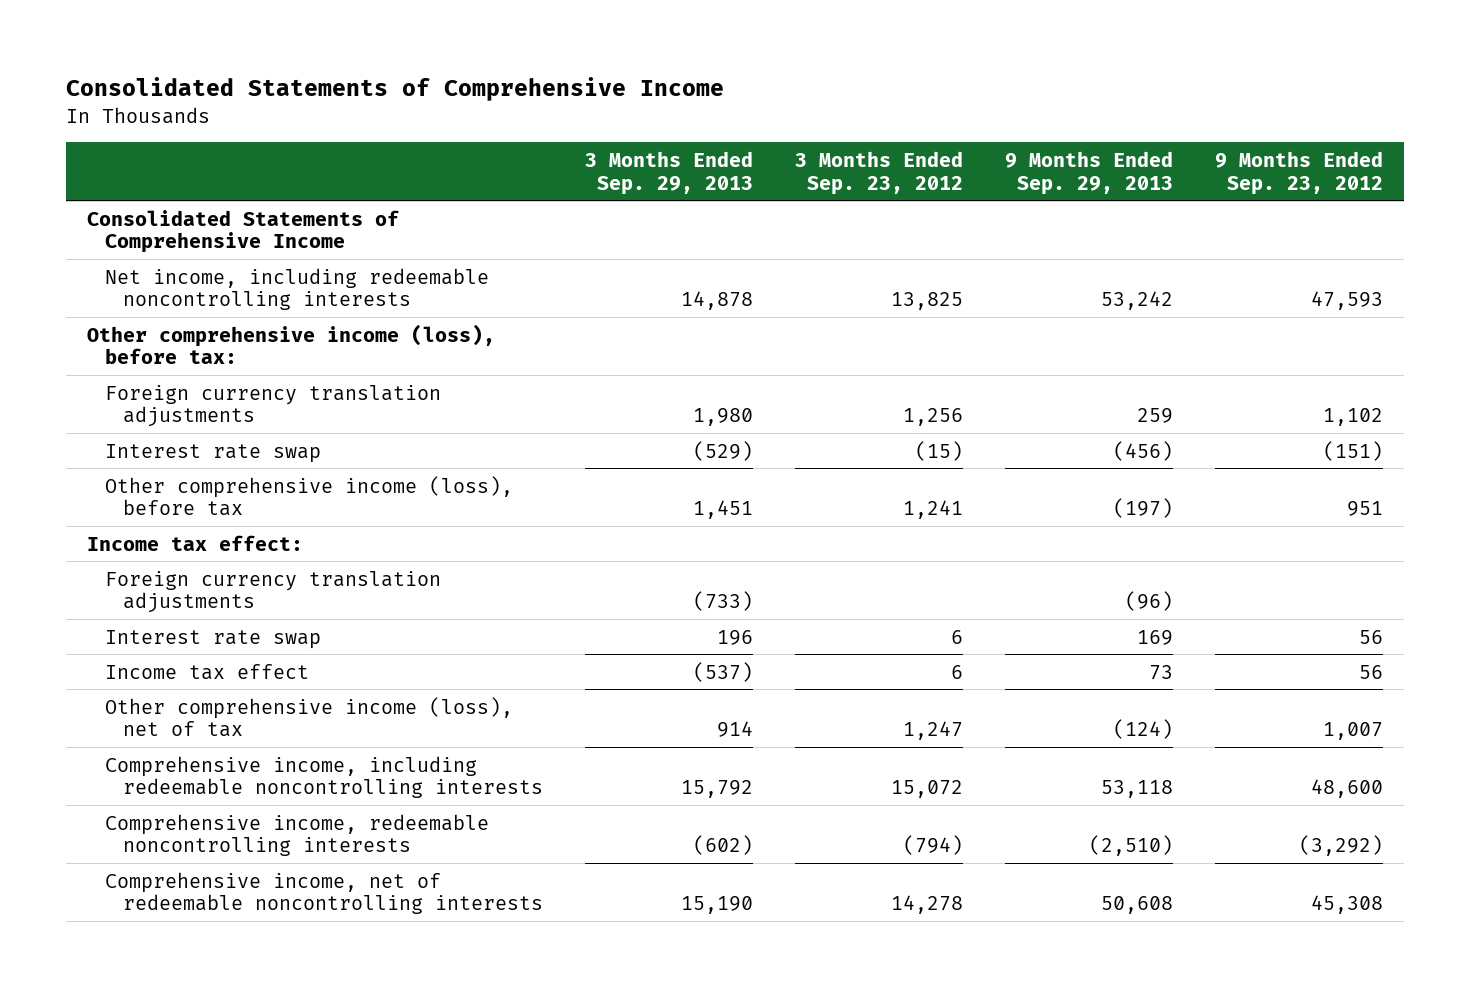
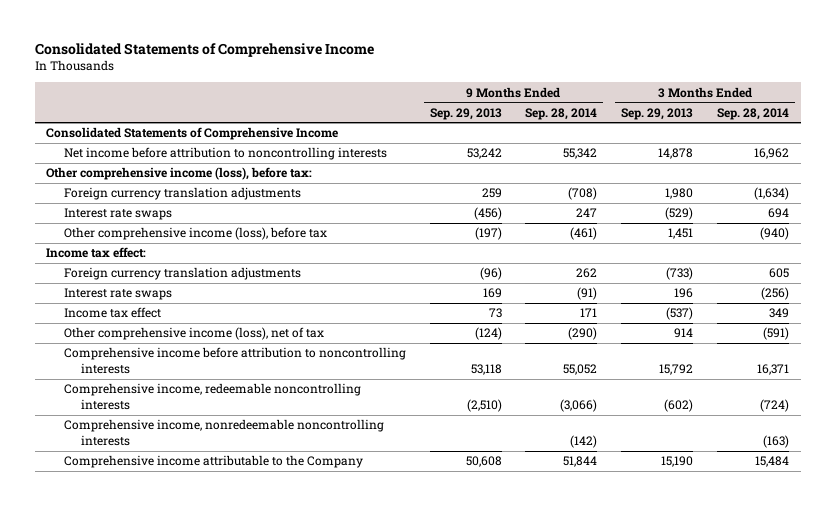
[794,150,963,195] 3 Months Ended Sep. 23, 2012 -> none
[1214,150,1383,195] 9 Months Ended Sep. 23, 2012 -> none
none -> [525,107,598,120] Sep. 28, 2014
none -> [717,107,790,120] Sep. 28, 2014
[104,267,489,311] Net income, including redeemable noncontrolling interests -> [63,147,387,161] Net income before attribution to noncontrolling interests
[104,443,321,463] Interest rate swap -> [63,208,172,221] Interest rate swaps
[104,629,321,649] Interest rate swap -> [63,288,172,301] Interest rate swaps
[104,755,543,799] Comprehensive income, including redeemable noncontrolling interests -> [63,347,406,375] Comprehensive income before attribution to noncontrolling interests
none -> [63,419,384,447] Comprehensive income, nonredeemable noncontrolling interests
[104,871,543,915] Comprehensive income, net of redeemable noncontrolling interests -> [63,455,363,469] Comprehensive income attributable to the Company

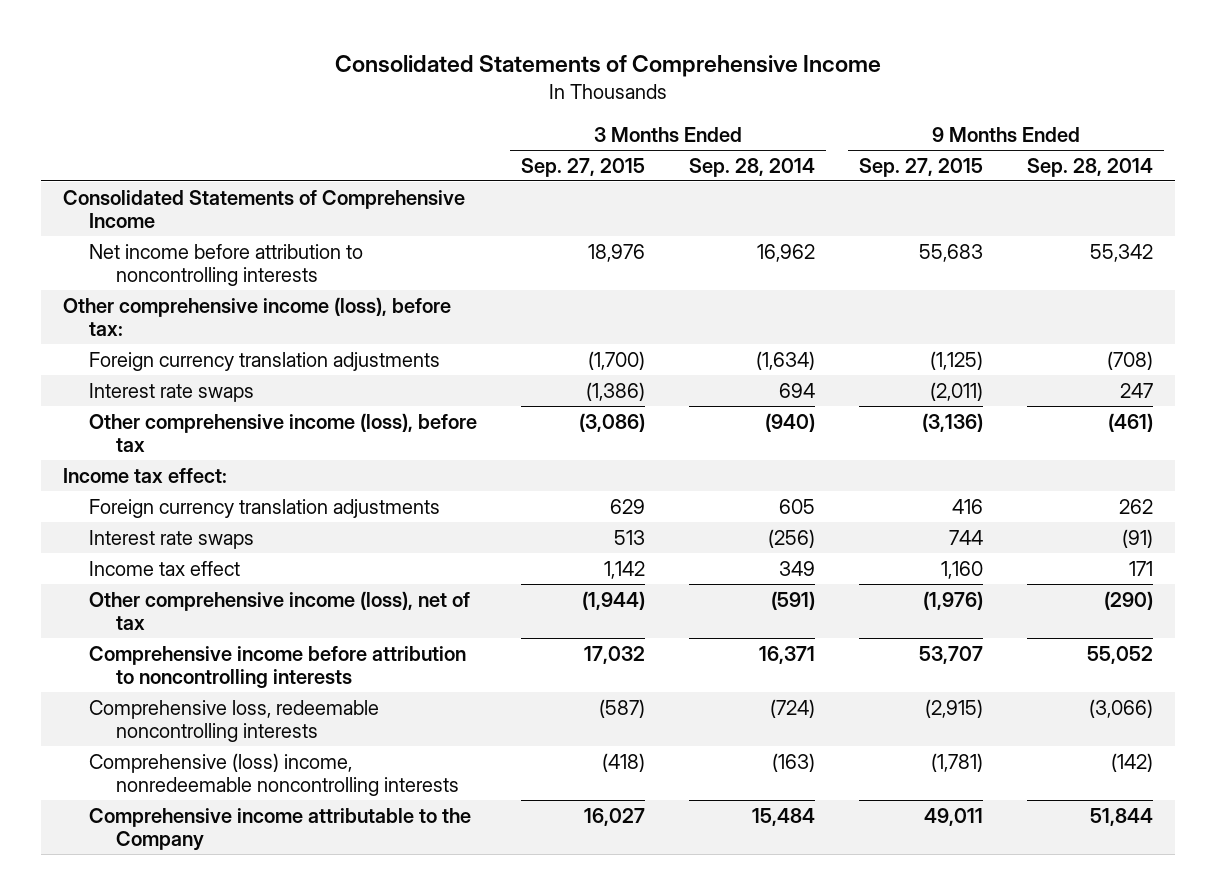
[429,107,502,120] Sep. 29, 2013 -> none
[621,107,694,120] Sep. 29, 2013 -> none
none -> [521,157,646,177] Sep. 27, 2015
none -> [859,157,984,177] Sep. 27, 2015
[63,383,361,411] Comprehensive income, redeemable noncontrolling interests -> [89,699,380,743] Comprehensive loss, redeemable noncontrolling interests
[63,419,384,447] Comprehensive income, nonredeemable noncontrolling interests -> [89,752,459,797] Comprehensive (loss) income, nonredeemable noncontrolling interests

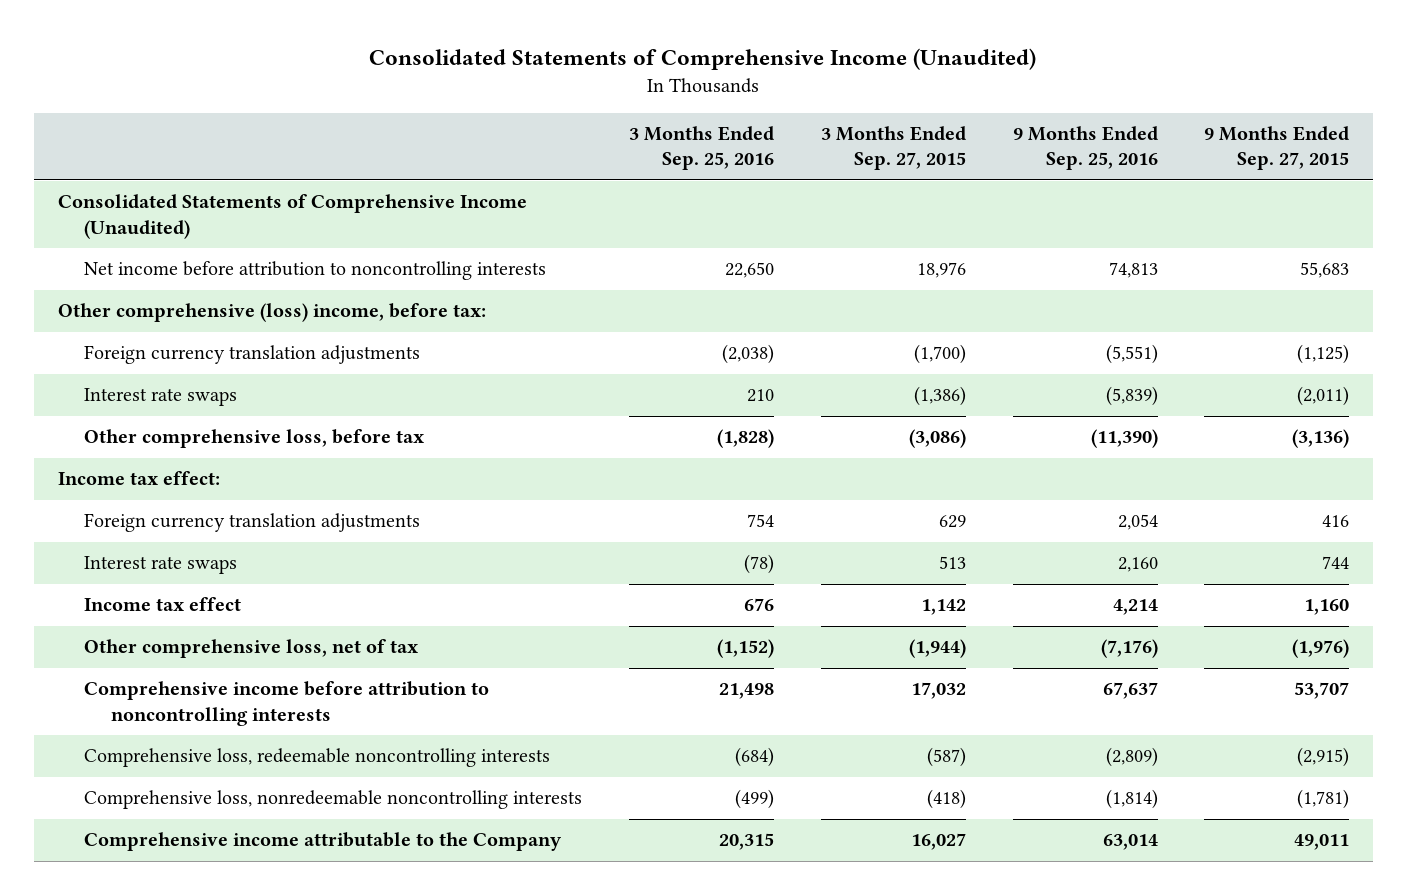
[335,55,882,78] Consolidated Statements of Comprehensive Income -> [369,48,1037,71] Consolidated Statements of Comprehensive Income (Unaudited)
[689,157,816,177] Sep. 28, 2014 -> none
[1026,157,1153,177] Sep. 28, 2014 -> none
none -> [629,125,775,171] 3 Months Ended Sep. 25, 2016
none -> [1012,125,1158,171] 9 Months Ended Sep. 25, 2016
[63,189,466,229] Consolidated Statements of Comprehensive Income -> [57,194,527,239] Consolidated Statements of Comprehensive Income (Unaudited)
[63,296,452,337] Other comprehensive income (loss), before tax: -> [57,303,486,323] Other comprehensive (loss) income, before tax:
[89,412,478,453] Other comprehensive income (loss), before tax -> [84,429,426,449] Other comprehensive loss, before tax
[89,590,471,631] Other comprehensive income (loss), net of tax -> [84,639,420,659] Other comprehensive loss, net of tax
[89,752,459,797] Comprehensive (loss) income, nonredeemable noncontrolling interests -> [84,790,583,810] Comprehensive loss, nonredeemable noncontrolling interests

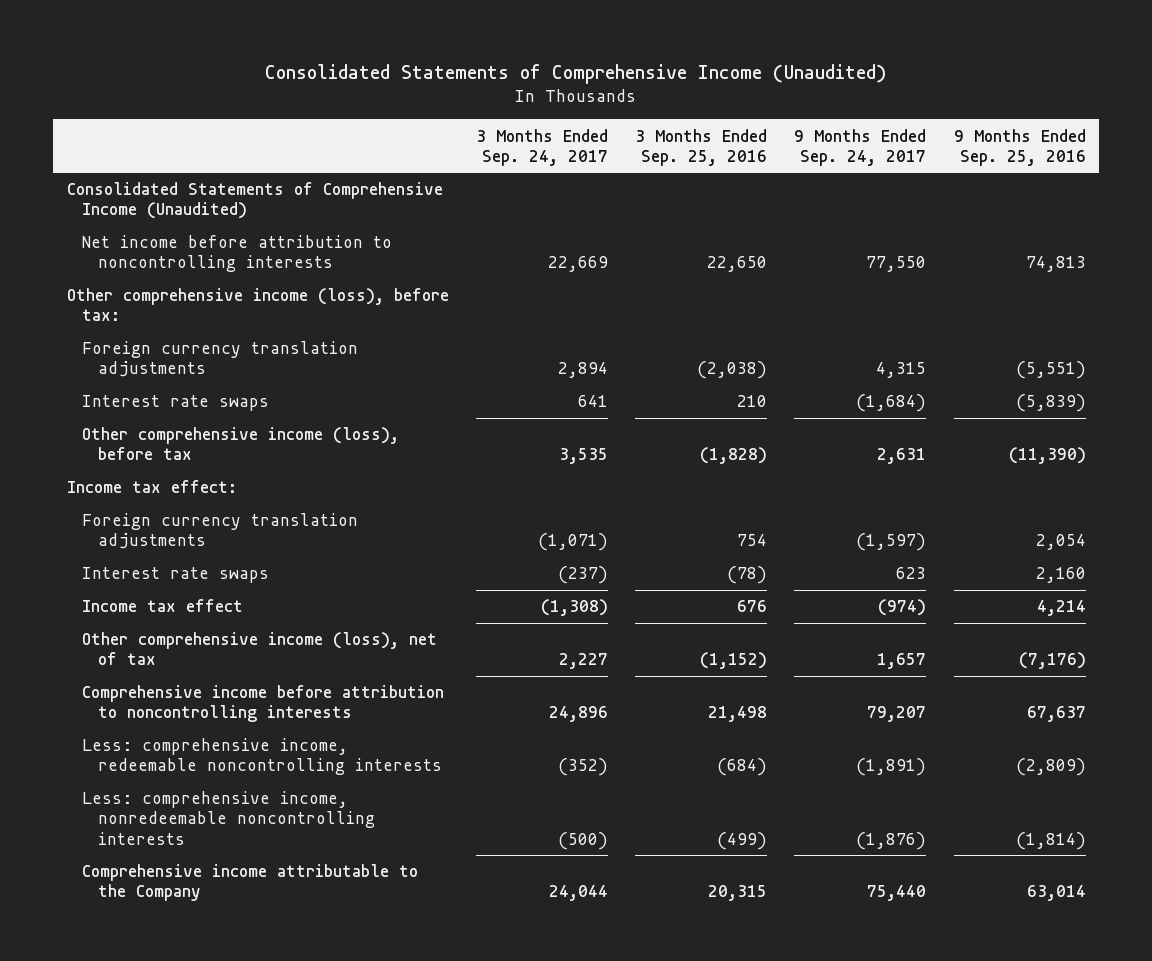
[820,125,966,171] 3 Months Ended Sep. 27, 2015 -> none
[1204,125,1350,171] 9 Months Ended Sep. 27, 2015 -> none
none -> [475,128,608,166] 3 Months Ended Sep. 24, 2017
none -> [794,128,927,166] 9 Months Ended Sep. 24, 2017
[57,303,486,323] Other comprehensive (loss) income, before tax: -> [66,288,449,322] Other comprehensive income (loss), before tax:
[84,429,426,449] Other comprehensive loss, before tax -> [82,427,400,461] Other comprehensive income (loss), before tax
[84,639,420,659] Other comprehensive loss, net of tax -> [82,632,438,666] Other comprehensive income (loss), net of tax
[84,748,551,768] Comprehensive loss, redeemable noncontrolling interests -> [82,738,442,776] Less: comprehensive income, redeemable noncontrolling interests
[84,790,583,810] Comprehensive loss, nonredeemable noncontrolling interests -> [82,791,375,845] Less: comprehensive income, nonredeemable noncontrolling interests

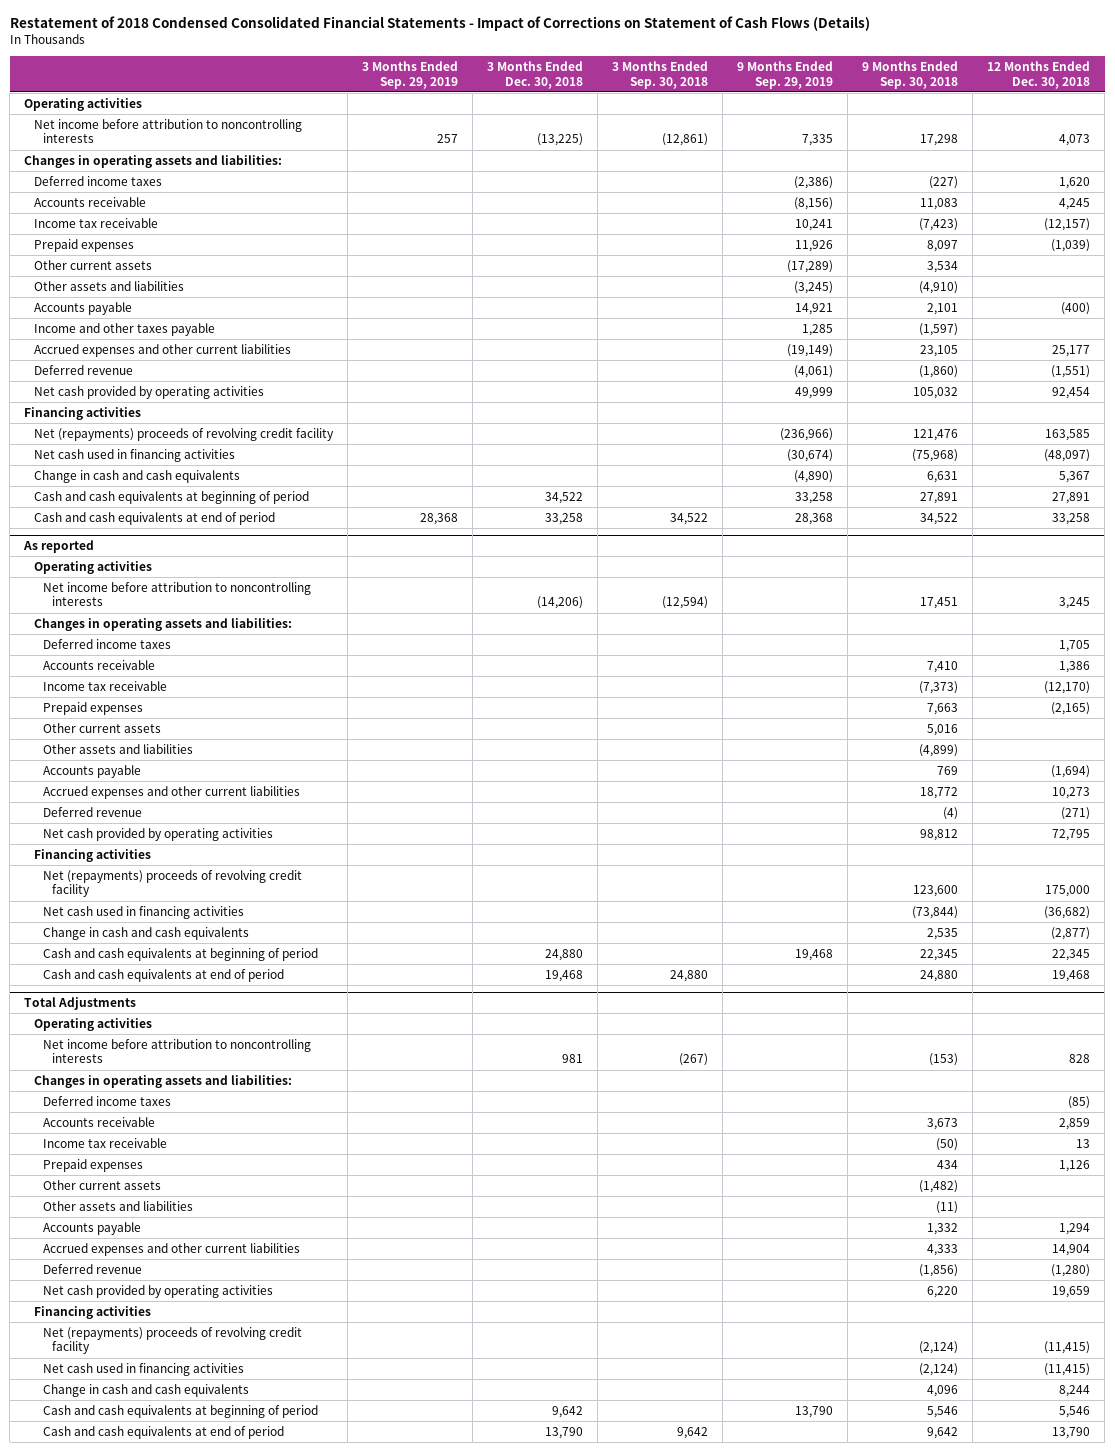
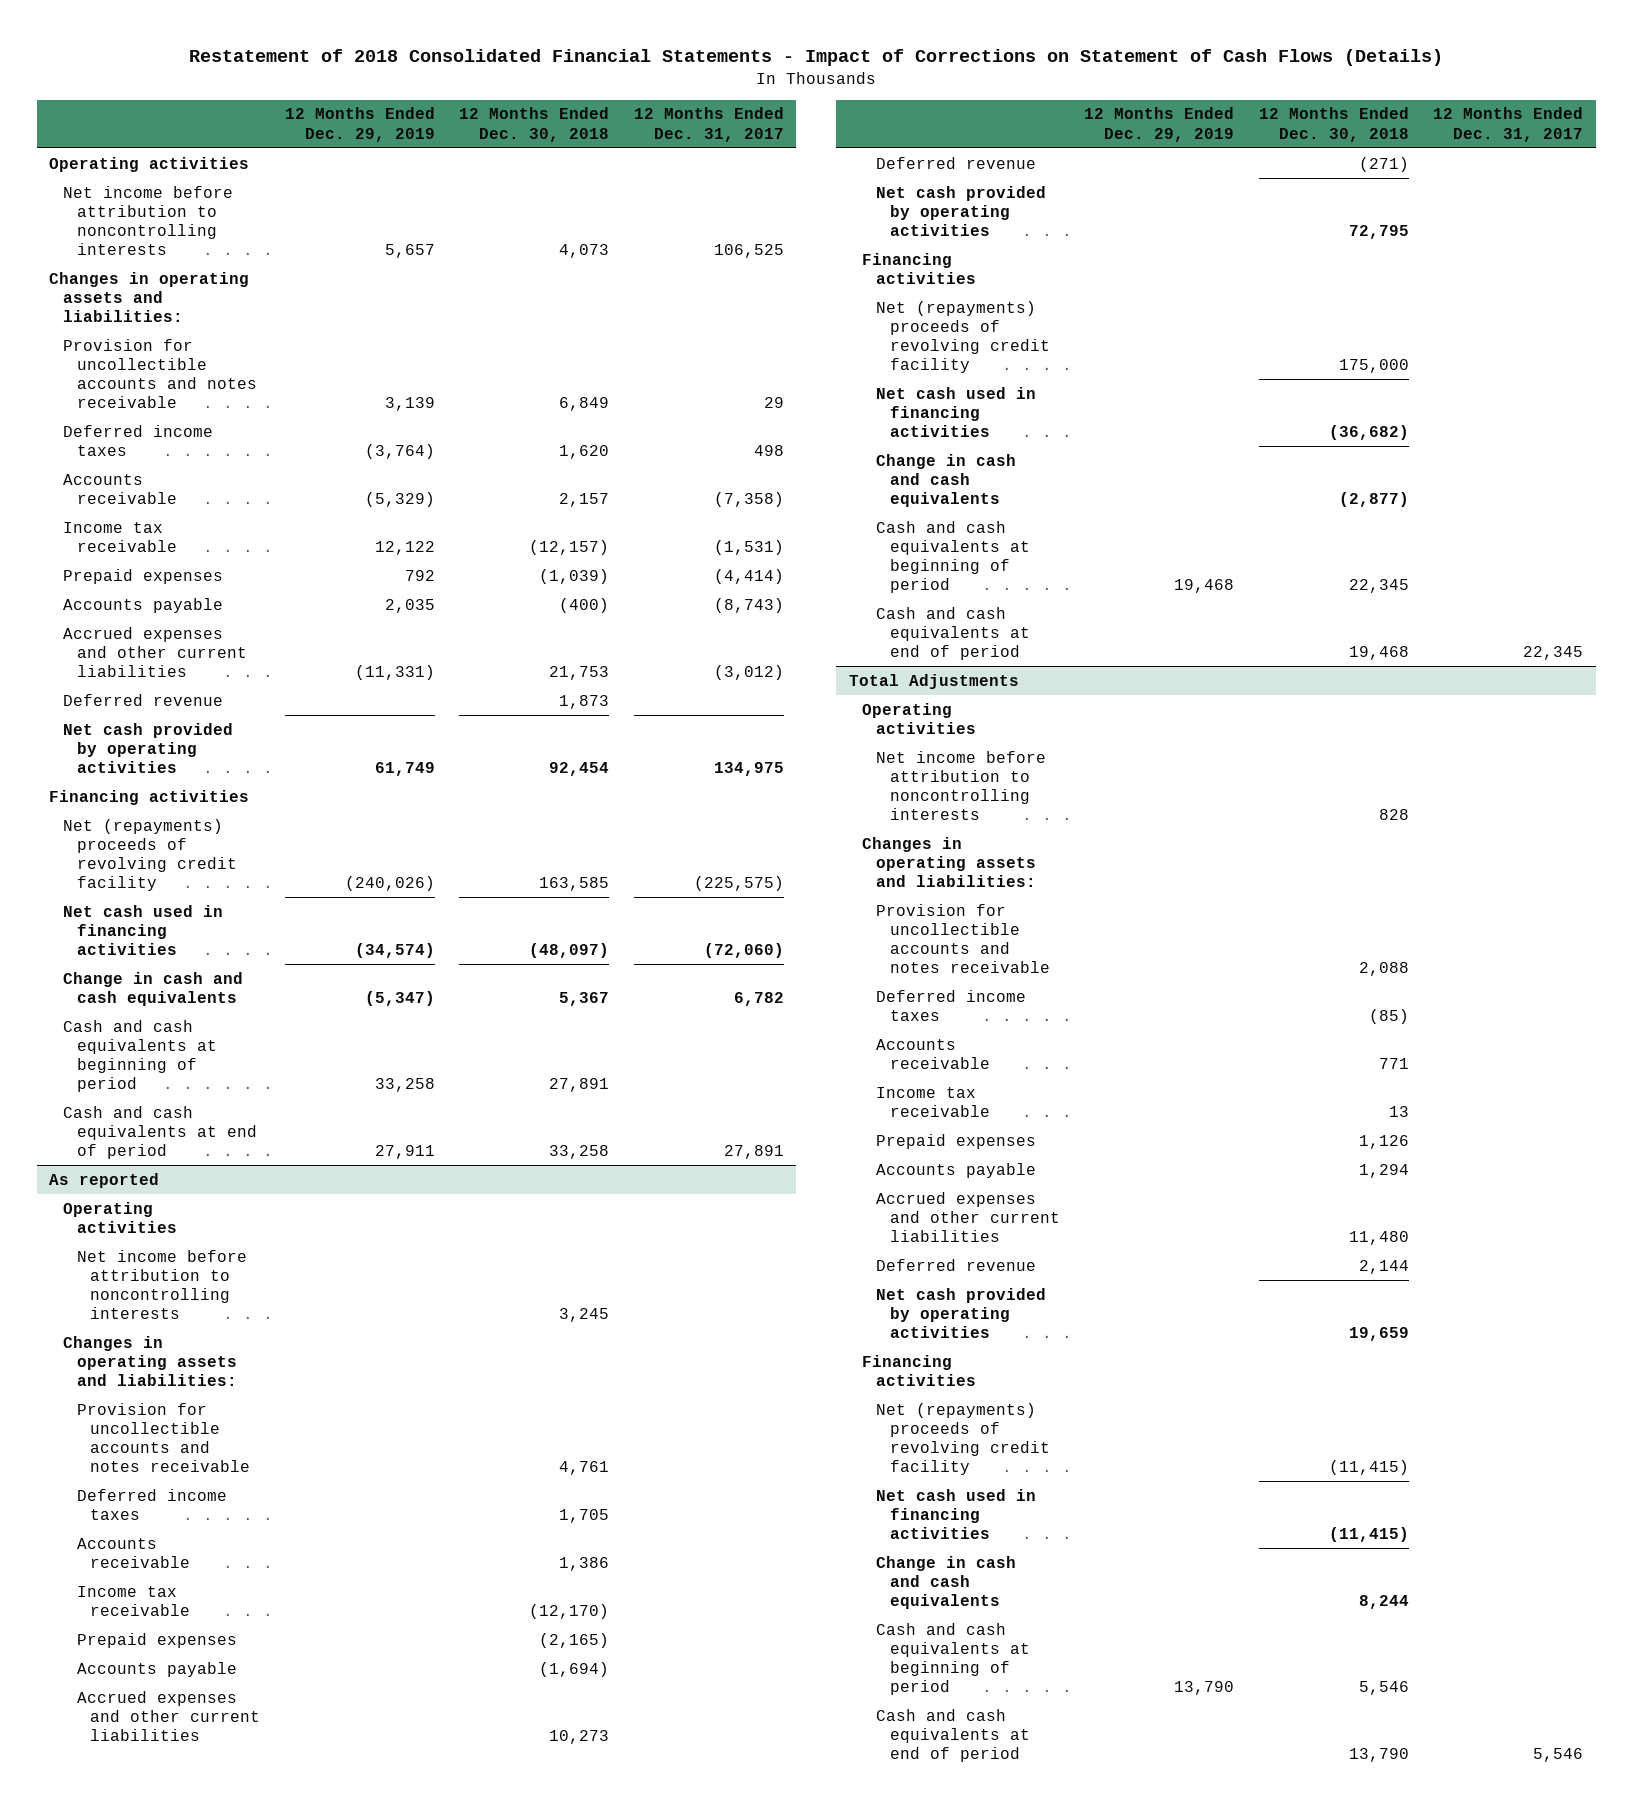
[9,16,870,32] Restatement of 2018 Condensed Consolidated Financial Statements - Impact of Corrections on Statement of Cash Flows (Details) -> [189,48,1444,66] Restatement of 2018 Consolidated Financial Statements - Impact of Corrections on Statement of Cash Flows (Details)
[361,60,458,89] 3 Months Ended Sep. 29, 2019 -> none
[486,60,583,89] 3 Months Ended Dec. 30, 2018 -> none
[611,60,708,89] 3 Months Ended Sep. 30, 2018 -> none
[737,60,834,89] 9 Months Ended Sep. 29, 2019 -> none
[862,60,959,89] 9 Months Ended Sep. 30, 2018 -> none
none -> [284,107,435,142] 12 Months Ended Dec. 29, 2019
none -> [634,107,785,142] 12 Months Ended Dec. 31, 2017
none -> [63,338,257,409] Provision for uncollectible accounts and notes receivable
[1059,197,1091,210] 4,245 -> [559,492,610,507] 2,157
[33,259,152,270] Other current assets -> none
[33,280,184,291] Other assets and liabilities -> none
[33,322,215,336] Income and other taxes payable -> none
[1052,344,1091,357] 25,177 -> [549,666,610,681] 21,753
[1051,364,1091,378] (1,551) -> [559,694,610,709] 1,873
none -> [76,1402,251,1473] Provision for uncollectible accounts and notes receivable
[42,722,161,733] Other current assets -> none
[42,743,193,754] Other assets and liabilities -> none
none -> [875,903,1050,974] Provision for uncollectible accounts and notes receivable
[1059,1117,1091,1130] 2,859 -> [1378,1057,1409,1069] 771
[42,1179,161,1190] Other current assets -> none
[42,1200,193,1211] Other assets and liabilities -> none
[1052,1243,1091,1256] 14,904 -> [1348,1231,1409,1246] 11,480
[1051,1263,1091,1277] (1,280) -> [1358,1259,1409,1274] 2,144

